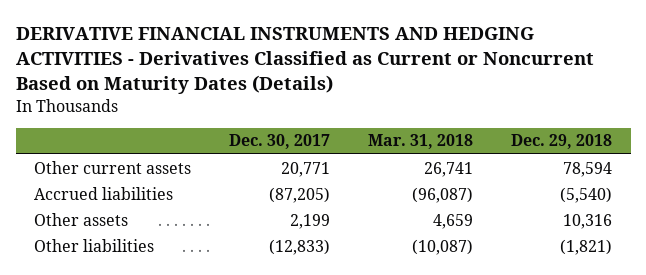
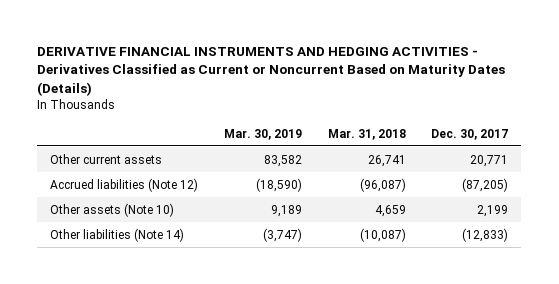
[510,134,612,150] Dec. 29, 2018 -> none
none -> [223,128,302,140] Mar. 30, 2019
[34,186,174,200] Accrued liabilities -> [50,177,199,192] Accrued liabilities (Note 12)
[34,212,129,226] Other assets -> [50,202,175,217] Other assets (Note 10)
[34,238,155,252] Other liabilities -> [50,227,185,242] Other liabilities (Note 14)

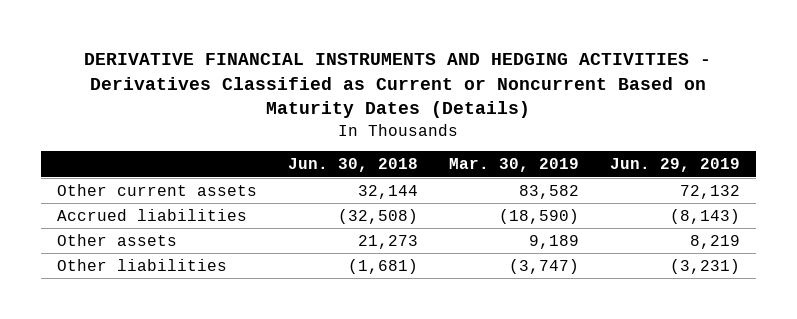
[327,128,406,140] Mar. 31, 2018 -> none
[431,128,509,140] Dec. 30, 2017 -> none
none -> [287,158,418,173] Jun. 30, 2018
none -> [609,158,740,173] Jun. 29, 2019
[50,177,199,192] Accrued liabilities (Note 12) -> [56,208,247,221] Accrued liabilities
[50,202,175,217] Other assets (Note 10) -> [56,233,177,246] Other assets
[50,227,185,242] Other liabilities (Note 14) -> [56,258,227,271] Other liabilities

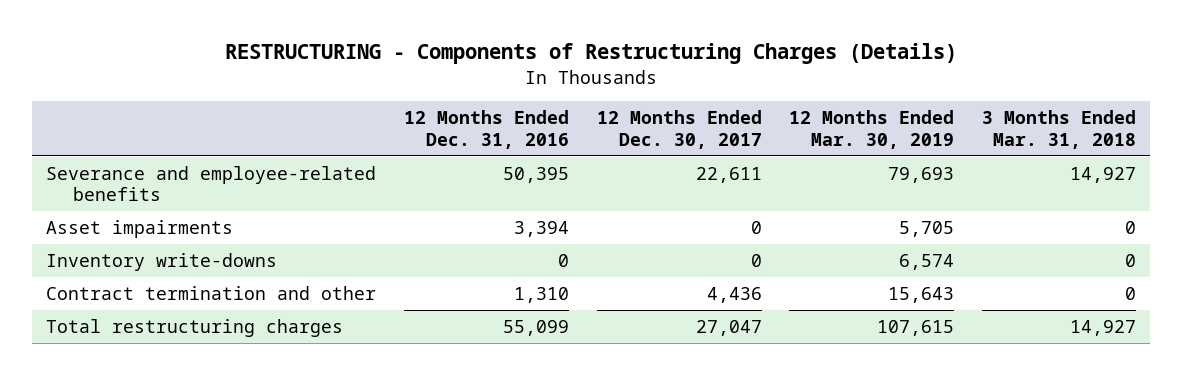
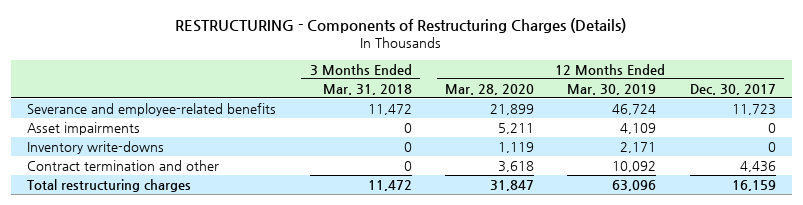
[403,110,569,149] 12 Months Ended Dec. 31, 2016 -> none
none -> [444,83,534,95] Mar. 28, 2020
[695,167,762,184] 22,611 -> [731,103,776,115] 11,723
[888,167,955,184] 79,693 -> [612,103,657,115] 46,724
[1070,167,1137,184] 14,927 -> [367,103,412,115] 11,472
[899,221,955,238] 5,705 -> [620,122,657,134] 4,109
[899,254,955,271] 6,574 -> [620,141,657,153] 2,171
[888,287,955,304] 15,643 -> [612,160,657,172] 10,092
[695,320,762,337] 27,047 -> [731,179,776,191] 16,159
[877,320,955,337] 107,615 -> [612,179,657,191] 63,096
[1070,320,1137,337] 14,927 -> [367,179,412,191] 11,472

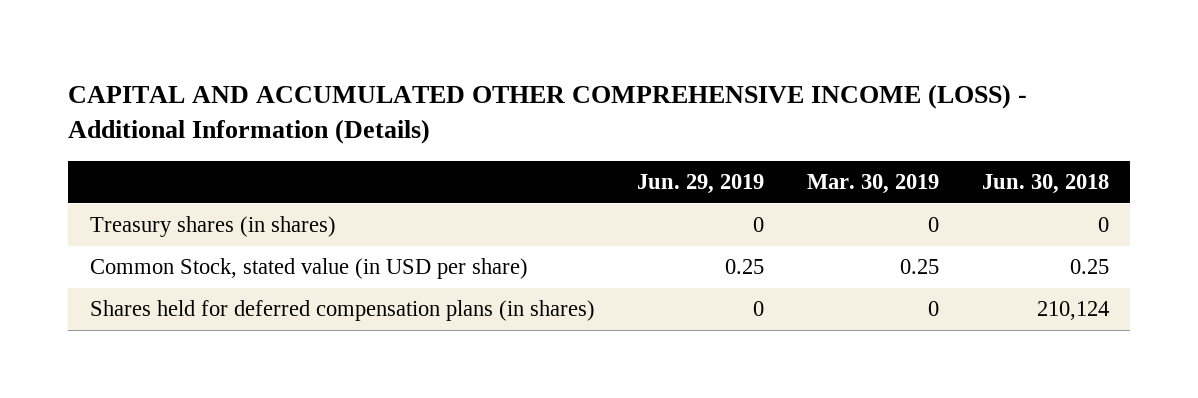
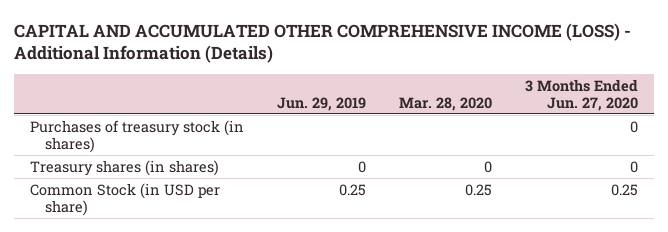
[806,174,939,195] Mar. 30, 2019 -> none
[981,174,1109,195] Jun. 30, 2018 -> none
none -> [399,96,493,111] Mar. 28, 2020
none -> [524,78,638,111] 3 Months Ended Jun. 27, 2020
none -> [30,119,245,153] Purchases of treasury stock (in shares)
[89,300,595,322] Shares held for deferred compensation plans (in shares) -> none
[89,258,528,280] Common Stock, stated value (in USD per share) -> [30,182,221,216] Common Stock (in USD per share)

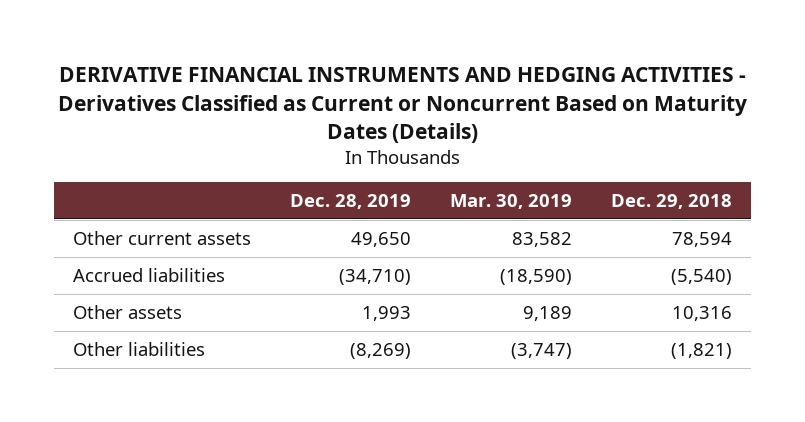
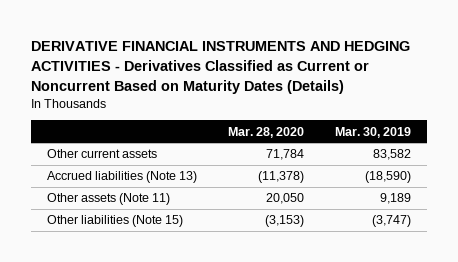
[290,194,412,210] Dec. 28, 2019 -> none
[610,194,732,210] Dec. 29, 2018 -> none
none -> [228,126,305,138] Mar. 28, 2020
[73,267,226,282] Accrued liabilities -> [46,171,197,184] Accrued liabilities (Note 13)
[73,304,183,319] Other assets -> [46,193,170,206] Other assets (Note 11)
[73,341,206,356] Other liabilities -> [46,215,183,228] Other liabilities (Note 15)

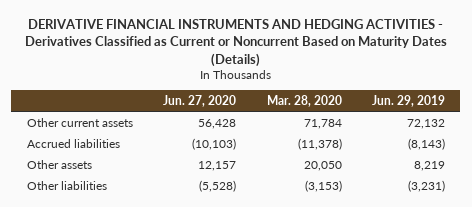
[335,126,412,138] Mar. 30, 2019 -> none
none -> [163,94,237,107] Jun. 27, 2020
none -> [372,94,446,107] Jun. 29, 2019
[46,171,197,184] Accrued liabilities (Note 13) -> [26,138,120,148] Accrued liabilities
[46,193,170,206] Other assets (Note 11) -> [26,159,92,169] Other assets
[46,215,183,228] Other liabilities (Note 15) -> [26,180,107,190] Other liabilities

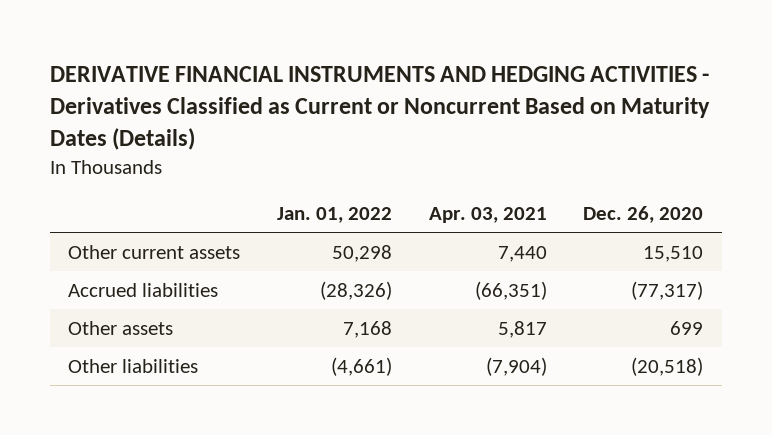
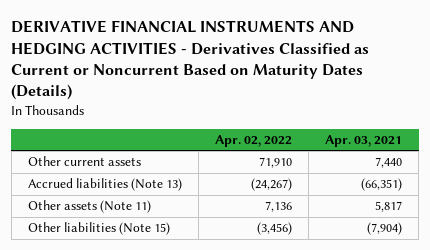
[277,207,393,224] Jan. 01, 2022 -> none
[583,206,704,224] Dec. 26, 2020 -> none
none -> [214,134,292,147] Apr. 02, 2022
[68,282,219,297] Accrued liabilities -> [27,178,182,192] Accrued liabilities (Note 13)
[68,320,174,335] Other assets -> [27,200,151,214] Other assets (Note 11)
[68,358,199,373] Other liabilities -> [27,222,170,236] Other liabilities (Note 15)

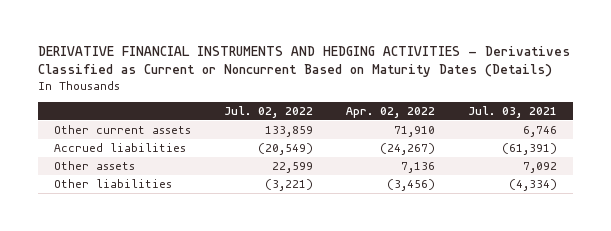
[324,134,402,147] Apr. 03, 2021 -> none
none -> [224,105,314,118] Jul. 02, 2022
none -> [467,105,557,118] Jul. 03, 2021
[27,178,182,192] Accrued liabilities (Note 13) -> [54,143,187,153] Accrued liabilities
[27,200,151,214] Other assets (Note 11) -> [54,161,136,171] Other assets
[27,222,170,236] Other liabilities (Note 15) -> [54,179,173,189] Other liabilities

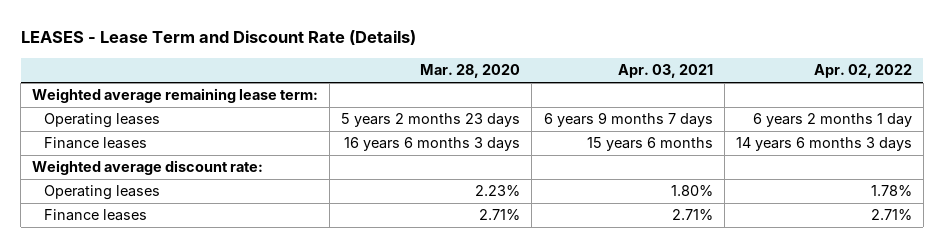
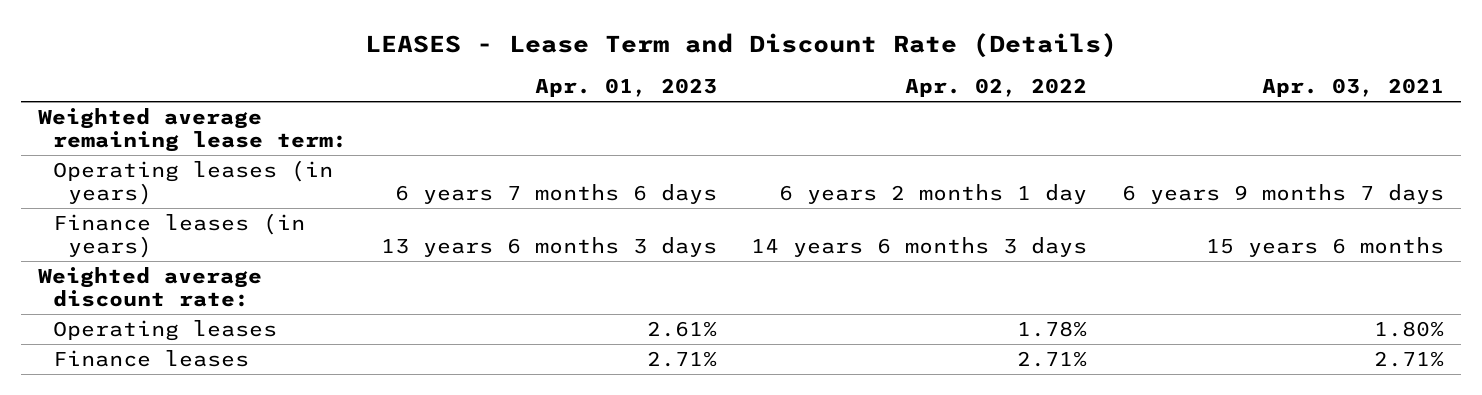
[420,64,521,79] Mar. 28, 2020 -> none
none -> [535,78,718,98] Apr. 01, 2023
[44,113,161,129] Operating leases -> [52,159,333,205] Operating leases (in years)
[44,137,148,150] Finance leases -> [52,212,305,258] Finance leases (in years)

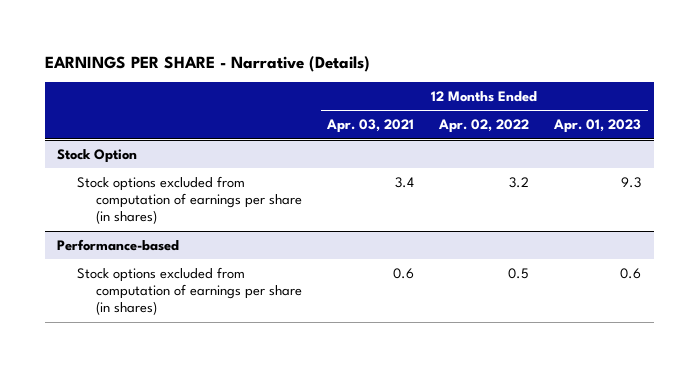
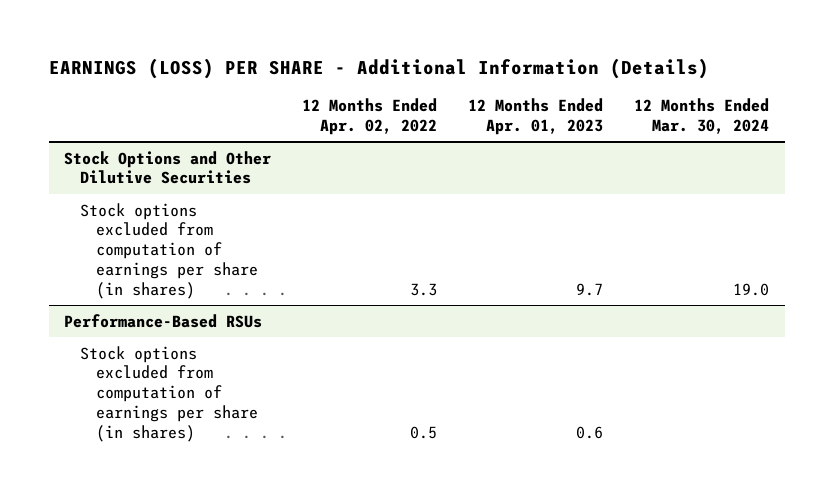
[44,55,370,72] EARNINGS PER SHARE - Narrative (Details) -> [48,57,709,79] EARNINGS (LOSS) PER SHARE - Additional Information (Details)
[326,119,415,134] Apr. 03, 2021 -> none
none -> [634,98,770,134] 12 Months Ended Mar. 30, 2024
[57,148,138,163] Stock Option -> none
none -> [64,150,272,185] Stock Options and Other Dilutive Securities
[509,176,530,188] 3.2 -> [410,282,438,296] 3.3
[621,176,642,188] 9.3 -> [576,282,604,296] 9.7
[57,238,180,251] Performance-based -> [64,313,263,328] Performance-Based RSUs

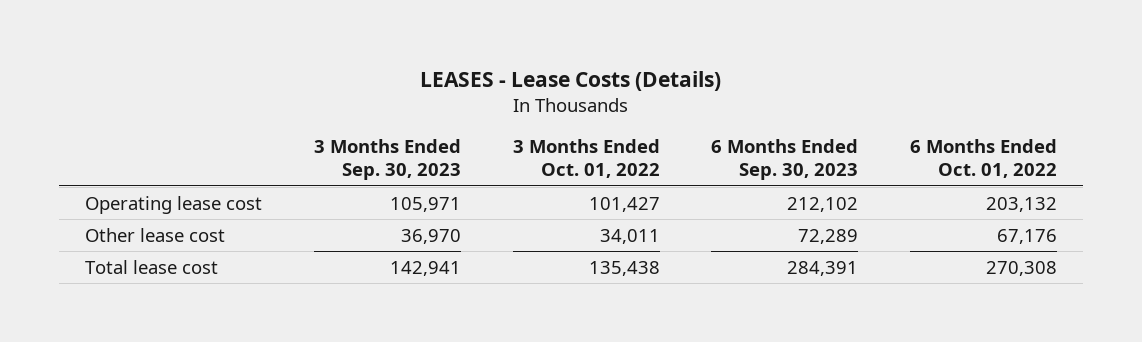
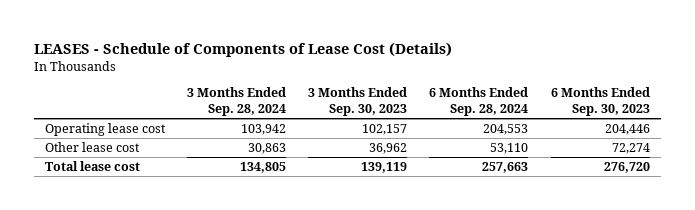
[420,71,722,92] LEASES - Lease Costs (Details) -> [34,41,453,57] LEASES - Schedule of Components of Lease Cost (Details)
[512,139,660,179] 3 Months Ended Oct. 01, 2022 -> none
[910,139,1058,179] 6 Months Ended Oct. 01, 2022 -> none
none -> [187,87,287,117] 3 Months Ended Sep. 28, 2024
none -> [429,87,529,117] 6 Months Ended Sep. 28, 2024
[389,196,461,212] 105,971 -> [362,124,408,136] 102,157
[787,196,859,212] 212,102 -> [604,124,650,136] 204,446
[400,228,461,244] 36,970 -> [369,143,408,155] 36,962
[798,228,859,244] 72,289 -> [611,143,650,155] 72,274
[389,260,461,276] 142,941 -> [361,162,408,174] 139,119
[787,260,859,276] 284,391 -> [603,162,650,174] 276,720

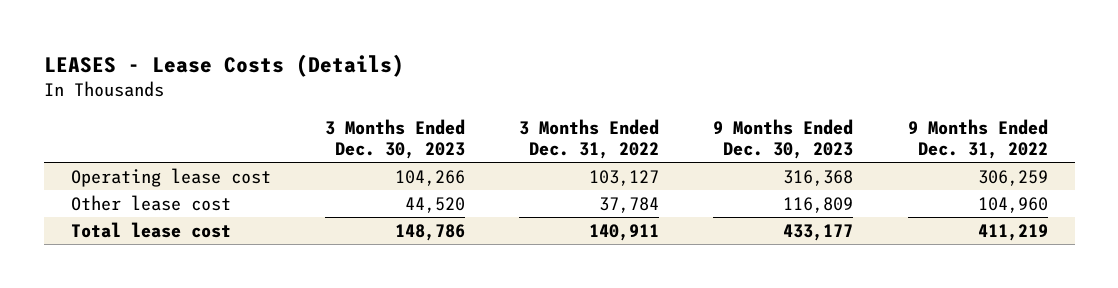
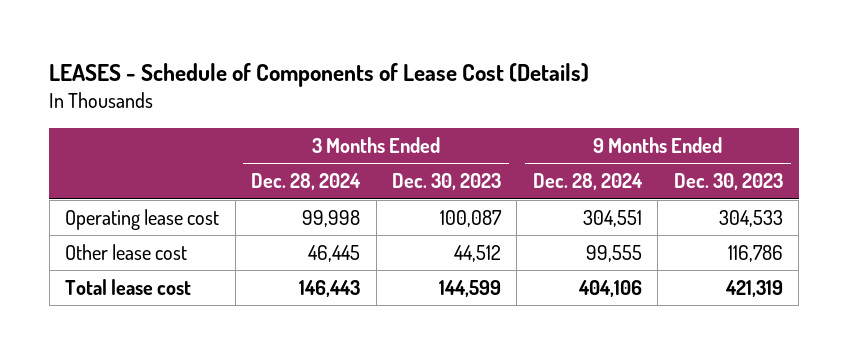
[43,53,404,77] LEASES - Lease Costs (Details) -> [49,62,590,87] LEASES - Schedule of Components of Lease Cost (Details)
[519,119,660,160] 3 Months Ended Dec. 31, 2022 -> none
[907,119,1048,160] 9 Months Ended Dec. 31, 2022 -> none
none -> [251,173,362,191] Dec. 28, 2024
none -> [532,173,643,191] Dec. 28, 2024
[394,169,465,186] 104,266 -> [440,210,503,228] 100,087
[783,169,854,186] 316,368 -> [718,210,783,228] 304,533
[404,196,465,213] 44,520 -> [454,245,502,263] 44,512
[783,196,854,213] 116,809 -> [727,245,783,263] 116,786
[394,223,465,241] 148,786 -> [439,280,502,298] 144,599
[783,223,854,241] 433,177 -> [724,280,783,298] 421,319

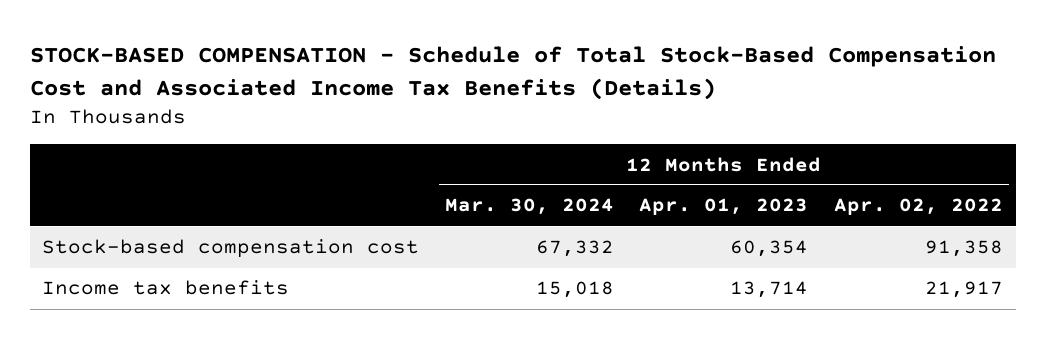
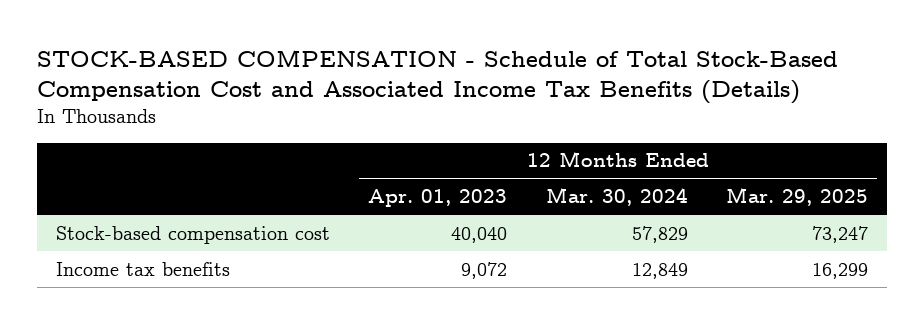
[833,198,1003,216] Apr. 02, 2022 -> none
none -> [725,186,868,206] Mar. 29, 2025
[535,240,614,258] 67,332 -> [631,225,688,243] 57,829
[730,240,809,258] 60,354 -> [451,226,508,243] 40,040
[535,281,614,299] 15,018 -> [631,262,688,279] 12,849
[730,281,809,299] 13,714 -> [461,261,508,279] 9,072

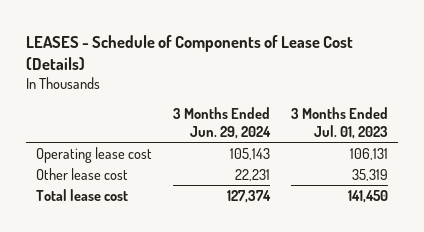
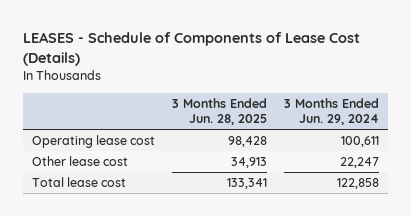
[290,107,388,139] 3 Months Ended Jul. 01, 2023 -> none
none -> [171,97,267,126] 3 Months Ended Jun. 28, 2025
[229,147,270,160] 105,143 -> [341,136,380,148] 100,611
[234,168,270,181] 22,231 -> [340,157,380,169] 22,247
[226,189,271,203] 127,374 -> [337,178,380,190] 122,858

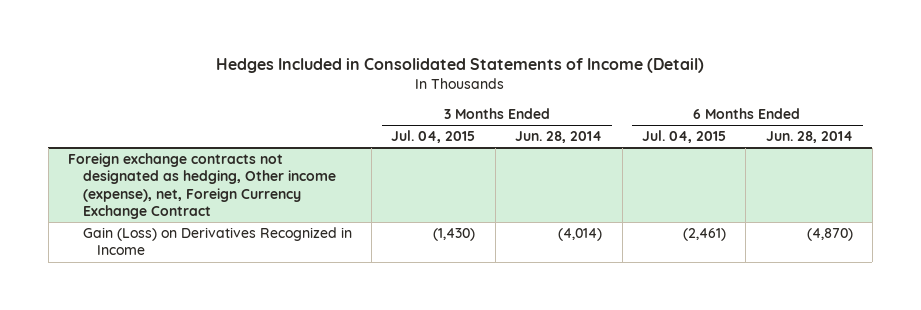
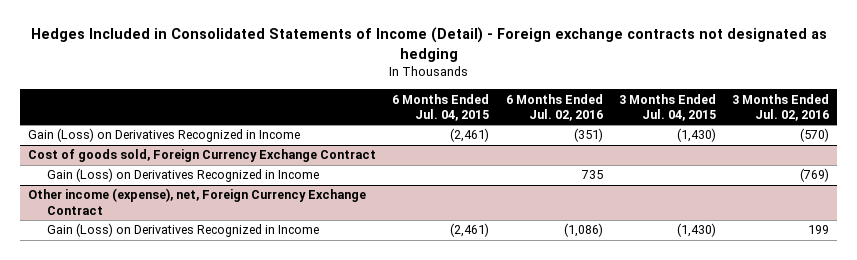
[216,58,705,74] Hedges Included in Consolidated Statements of Income (Detail) -> [30,27,827,63] Hedges Included in Consolidated Statements of Income (Detail) - Foreign exchange contracts not designated as hedging
[515,131,603,144] Jun. 28, 2014 -> none
[765,131,853,144] Jun. 28, 2014 -> none
none -> [505,93,603,121] 6 Months Ended Jul. 02, 2016
none -> [732,93,830,121] 3 Months Ended Jul. 02, 2016
[68,153,336,220] Foreign exchange contracts not designated as hedging, Other income (expense), net, Foreign Currency Exchange Contract -> none
none -> [27,149,376,163] Cost of goods sold, Foreign Currency Exchange Contract
none -> [46,168,319,183] Gain (Loss) on Derivatives Recognized in Income
none -> [27,188,366,215] Other income (expense), net, Foreign Currency Exchange Contract
none -> [46,223,319,238] Gain (Loss) on Derivatives Recognized in Income

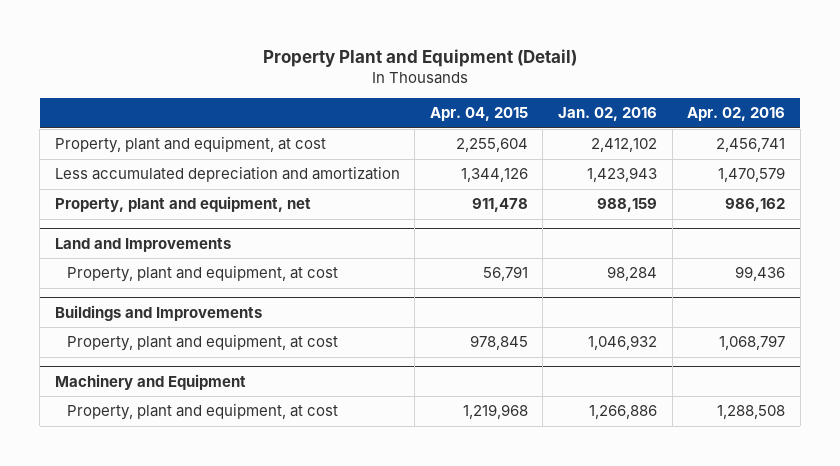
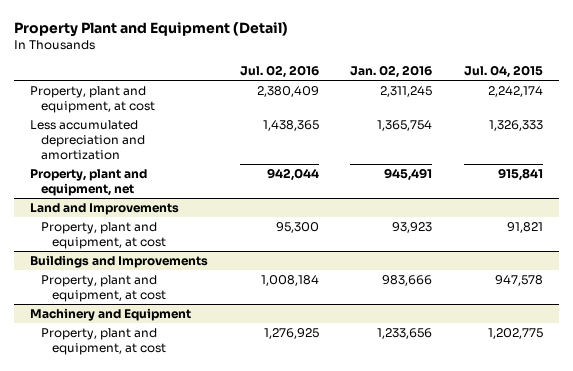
[429,107,528,122] Apr. 04, 2015 -> none
[687,107,786,122] Apr. 02, 2016 -> none
none -> [239,65,319,79] Jul. 02, 2016
none -> [464,65,544,79] Jul. 04, 2015
[591,138,658,153] 2,412,102 -> [380,86,433,98] 2,311,245
[587,167,658,183] 1,423,943 -> [377,120,433,132] 1,365,754
[597,198,658,213] 988,159 -> [384,168,433,182] 945,491
[607,266,658,282] 98,284 -> [392,222,433,234] 93,923
[588,335,658,351] 1,046,932 -> [382,275,433,287] 983,666
[589,405,658,420] 1,266,886 -> [377,328,433,340] 1,233,656

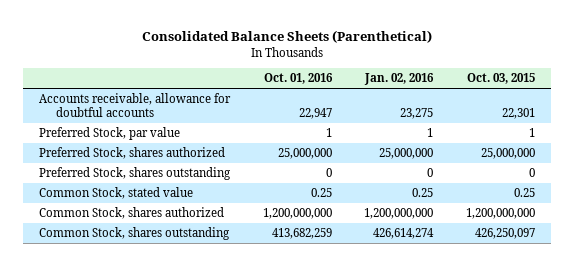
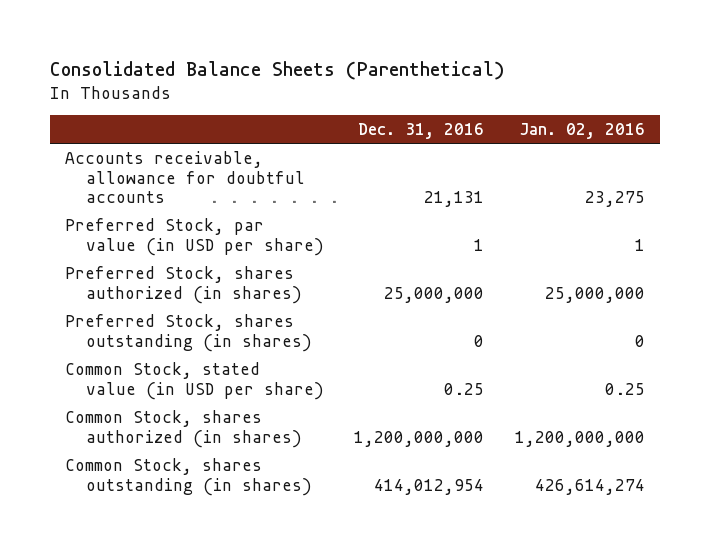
[263,73,333,85] Oct. 01, 2016 -> none
[466,73,535,85] Oct. 03, 2015 -> none
none -> [358,123,485,140] Dec. 31, 2016
[39,127,181,141] Preferred Stock, par value -> [64,217,324,256] Preferred Stock, par value (in USD per share)
[39,147,226,160] Preferred Stock, shares authorized -> [64,265,302,304] Preferred Stock, shares authorized (in shares)
[39,167,232,181] Preferred Stock, shares outstanding -> [64,313,312,352] Preferred Stock, shares outstanding (in shares)
[39,187,194,200] Common Stock, stated value -> [64,361,324,400] Common Stock, stated value (in USD per share)
[39,207,225,220] Common Stock, shares authorized -> [64,409,302,448] Common Stock, shares authorized (in shares)
[39,227,231,241] Common Stock, shares outstanding -> [64,457,312,496] Common Stock, shares outstanding (in shares)

